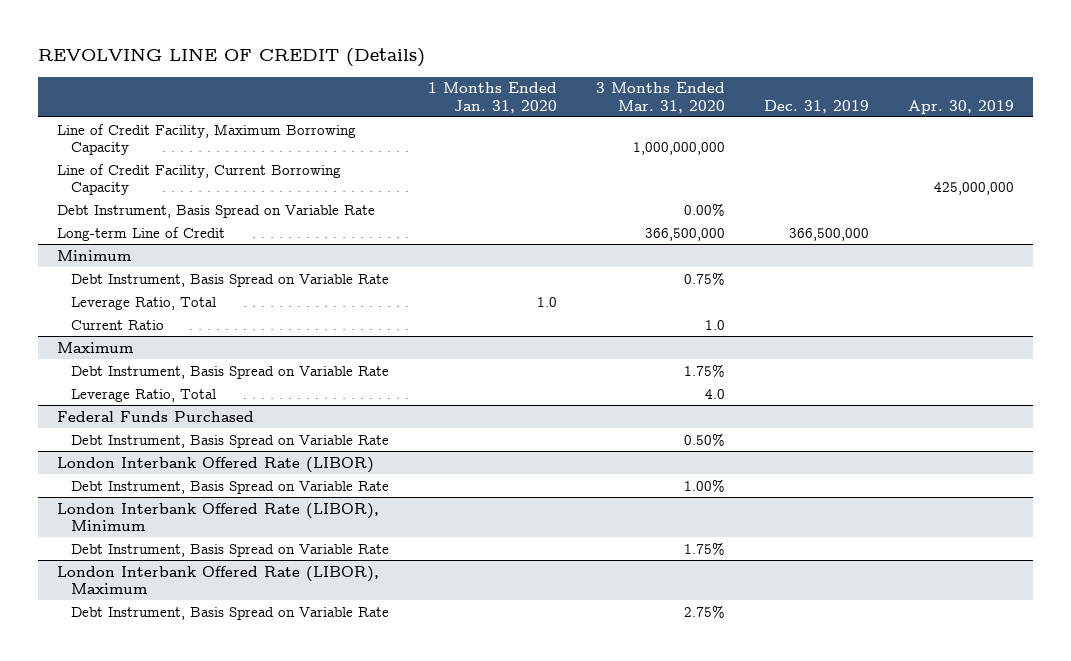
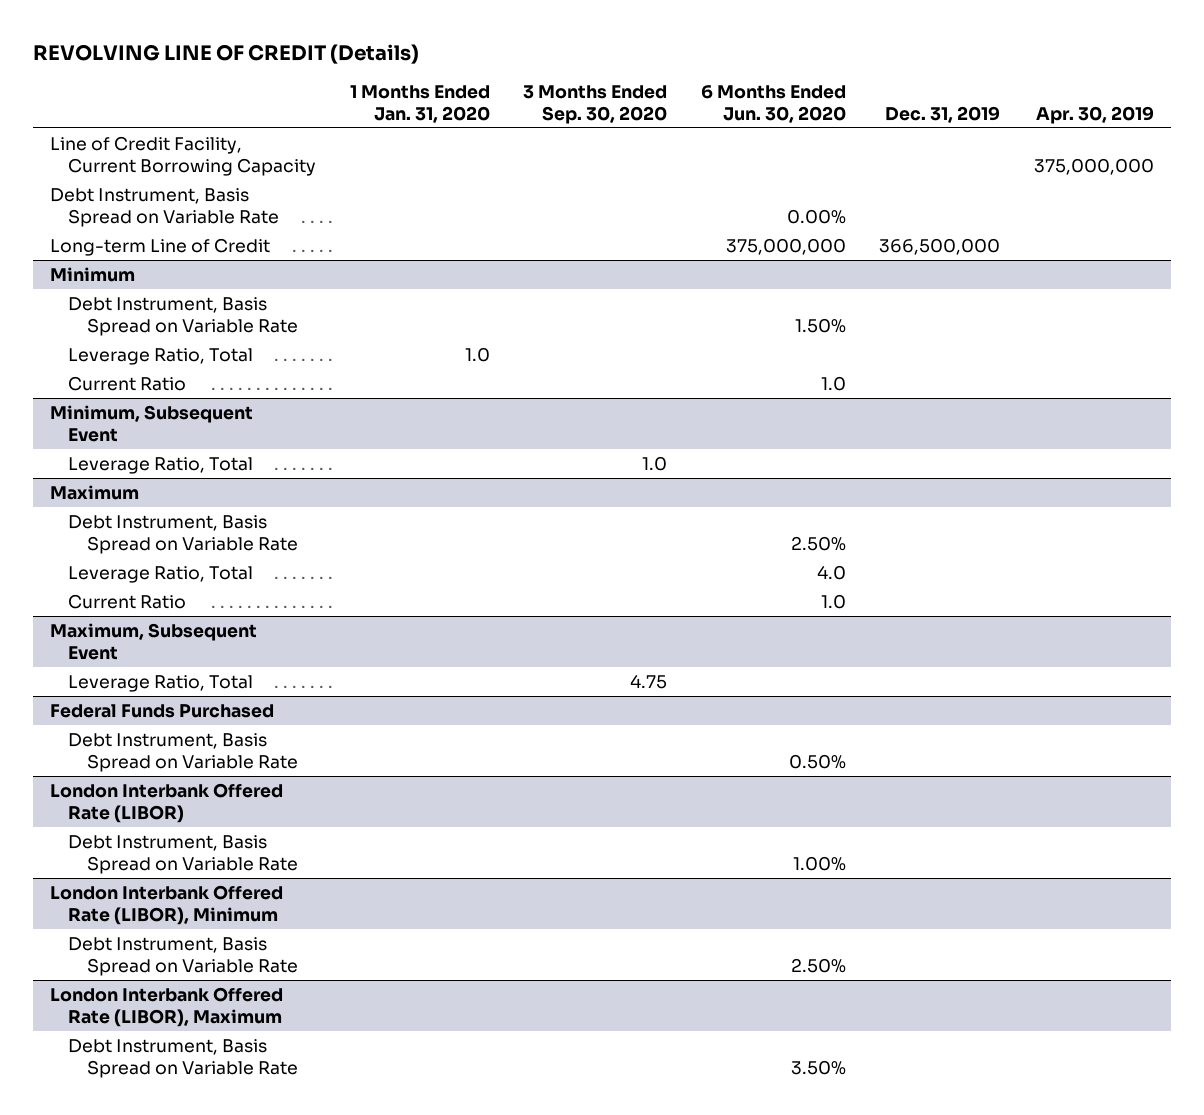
[596,82,726,113] 3 Months Ended Mar. 31, 2020 -> none
none -> [523,85,668,124] 3 Months Ended Sep. 30, 2020
none -> [700,85,846,123] 6 Months Ended Jun. 30, 2020
[57,123,357,156] Line of Credit Facility, Maximum Borrowing Capacity -> none
[933,182,1014,196] 425,000,000 -> [1033,157,1154,175] 375,000,000
none -> [49,404,253,442] Minimum, Subsequent Event
none -> [68,456,254,474] Leverage Ratio, Total
none -> [68,593,187,609] Current Ratio
none -> [49,622,257,660] Maximum, Subsequent Event
none -> [68,674,254,692] Leverage Ratio, Total

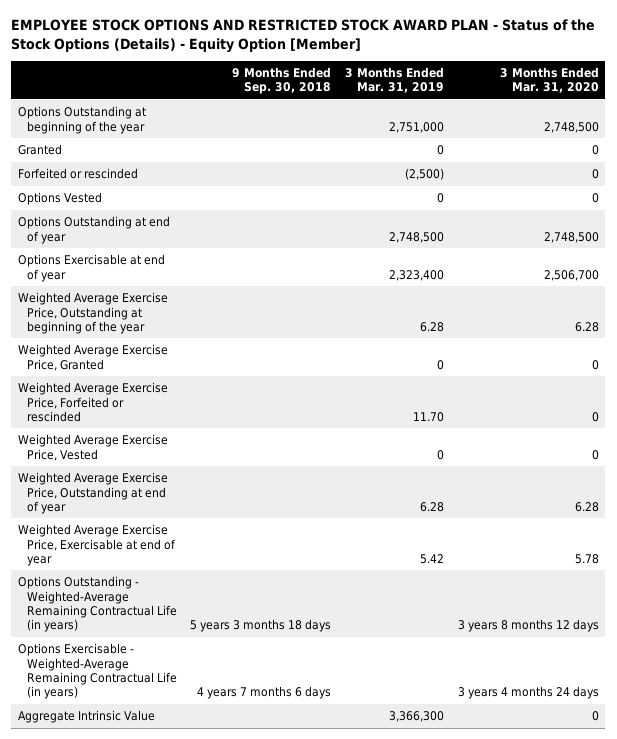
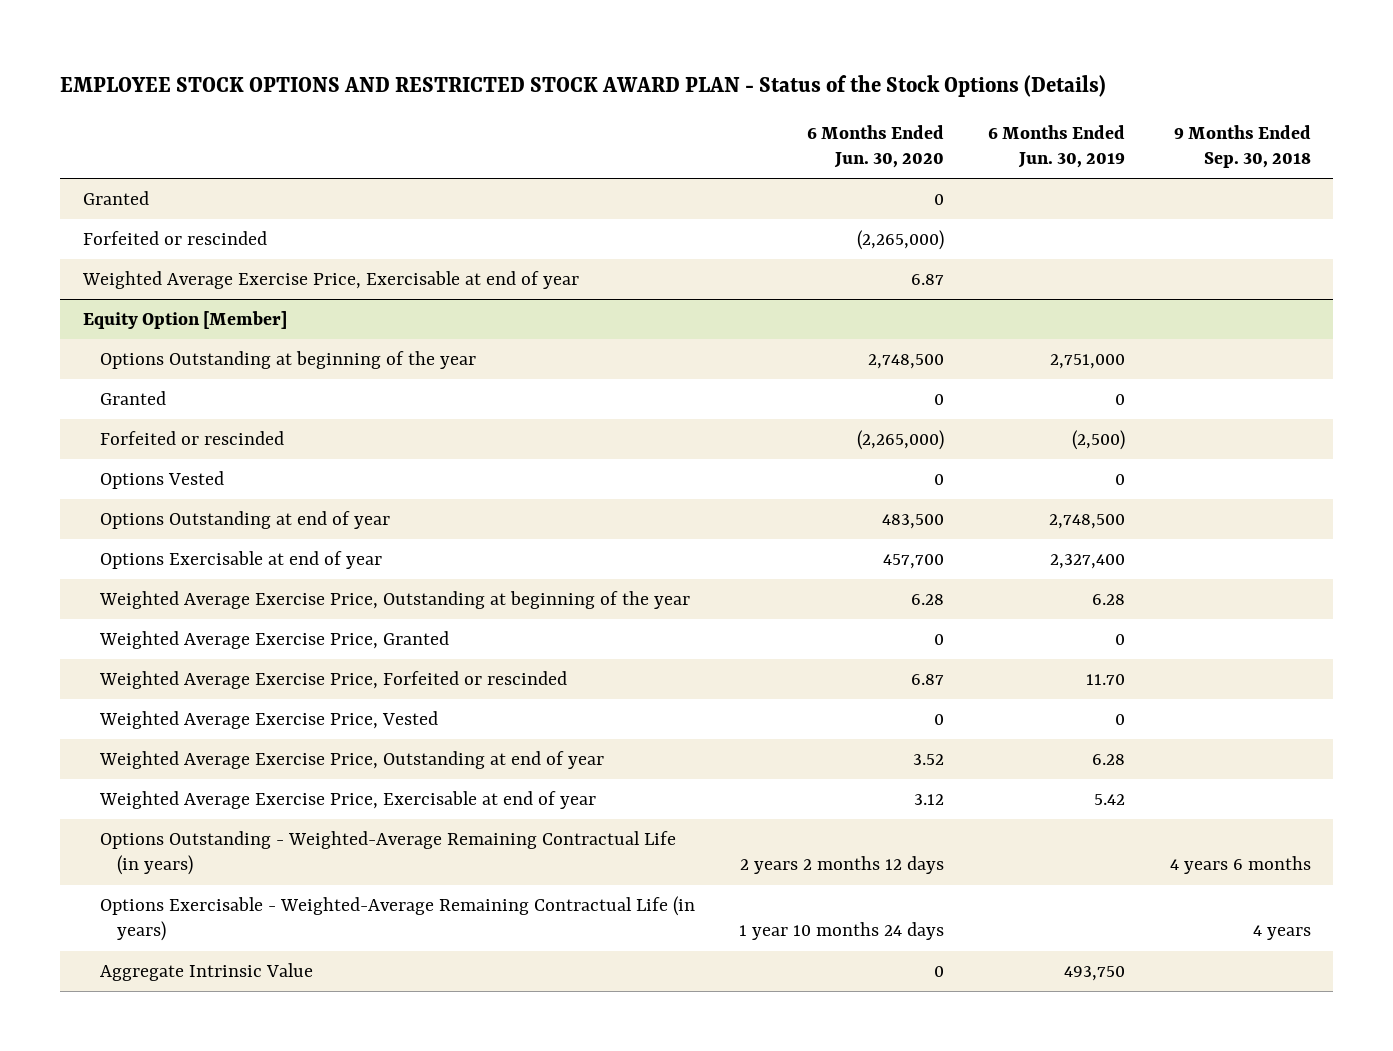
[11,18,596,53] EMPLOYEE STOCK OPTIONS AND RESTRICTED STOCK AWARD PLAN - Status of the Stock Options (Details) - Equity Option [Member] -> [60,75,1107,98] EMPLOYEE STOCK OPTIONS AND RESTRICTED STOCK AWARD PLAN - Status of the Stock Options (Details)
[344,66,444,94] 3 Months Ended Mar. 31, 2019 -> none
[499,66,599,94] 3 Months Ended Mar. 31, 2020 -> none
none -> [807,124,945,169] 6 Months Ended Jun. 30, 2020
none -> [988,124,1126,169] 6 Months Ended Jun. 30, 2019
[18,106,147,134] Options Outstanding at beginning of the year -> none
[18,192,103,206] Options Vested -> none
[18,216,171,244] Options Outstanding at end of year -> none
[18,254,166,282] Options Exercisable at end of year -> none
[18,292,169,334] Weighted Average Exercise Price, Outstanding at beginning of the year -> none
[18,344,169,371] Weighted Average Exercise Price, Granted -> none
[18,382,169,422] Weighted Average Exercise Price, Forfeited or rescinded -> none
[18,434,169,461] Weighted Average Exercise Price, Vested -> none
[18,472,169,514] Weighted Average Exercise Price, Outstanding at end of year -> none
[18,576,177,633] Options Outstanding - Weighted-Average Remaining Contractual Life (in years) -> none
[18,643,177,700] Options Exercisable - Weighted-Average Remaining Contractual Life (in years) -> none
[18,710,156,724] Aggregate Intrinsic Value -> none
none -> [82,311,287,330] Equity Option [Member]
none -> [99,351,476,370] Options Outstanding at beginning of the year
none -> [99,391,166,406] Granted
none -> [99,431,284,446] Forfeited or rescinded
none -> [99,471,224,490] Options Vested
none -> [99,511,390,530] Options Outstanding at end of year
none -> [99,551,382,570] Options Exercisable at end of year
none -> [98,591,690,610] Weighted Average Exercise Price, Outstanding at beginning of the year
none -> [98,631,449,650] Weighted Average Exercise Price, Granted
none -> [98,671,567,690] Weighted Average Exercise Price, Forfeited or rescinded
none -> [98,711,438,730] Weighted Average Exercise Price, Vested
none -> [98,751,604,770] Weighted Average Exercise Price, Outstanding at end of year
none -> [98,791,596,810] Weighted Average Exercise Price, Exercisable at end of year
none -> [99,831,676,876] Options Outstanding - Weighted-Average Remaining Contractual Life (in years)
none -> [99,896,695,942] Options Exercisable - Weighted-Average Remaining Contractual Life (in years)
none -> [99,963,313,982] Aggregate Intrinsic Value

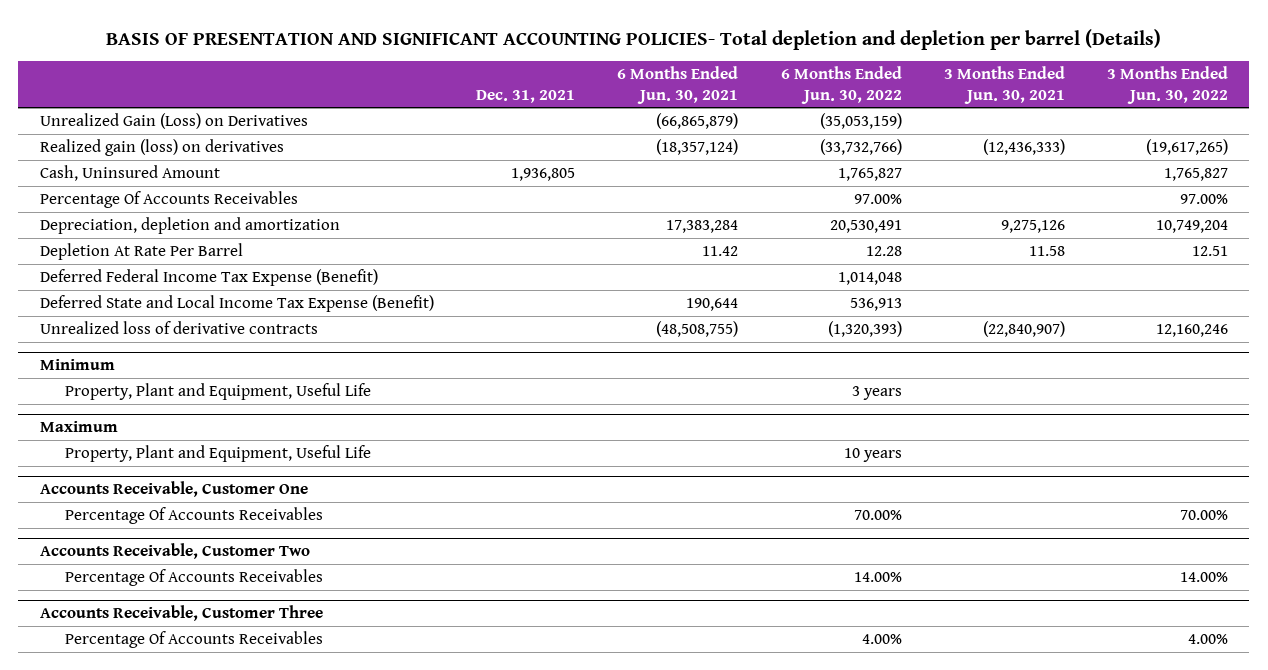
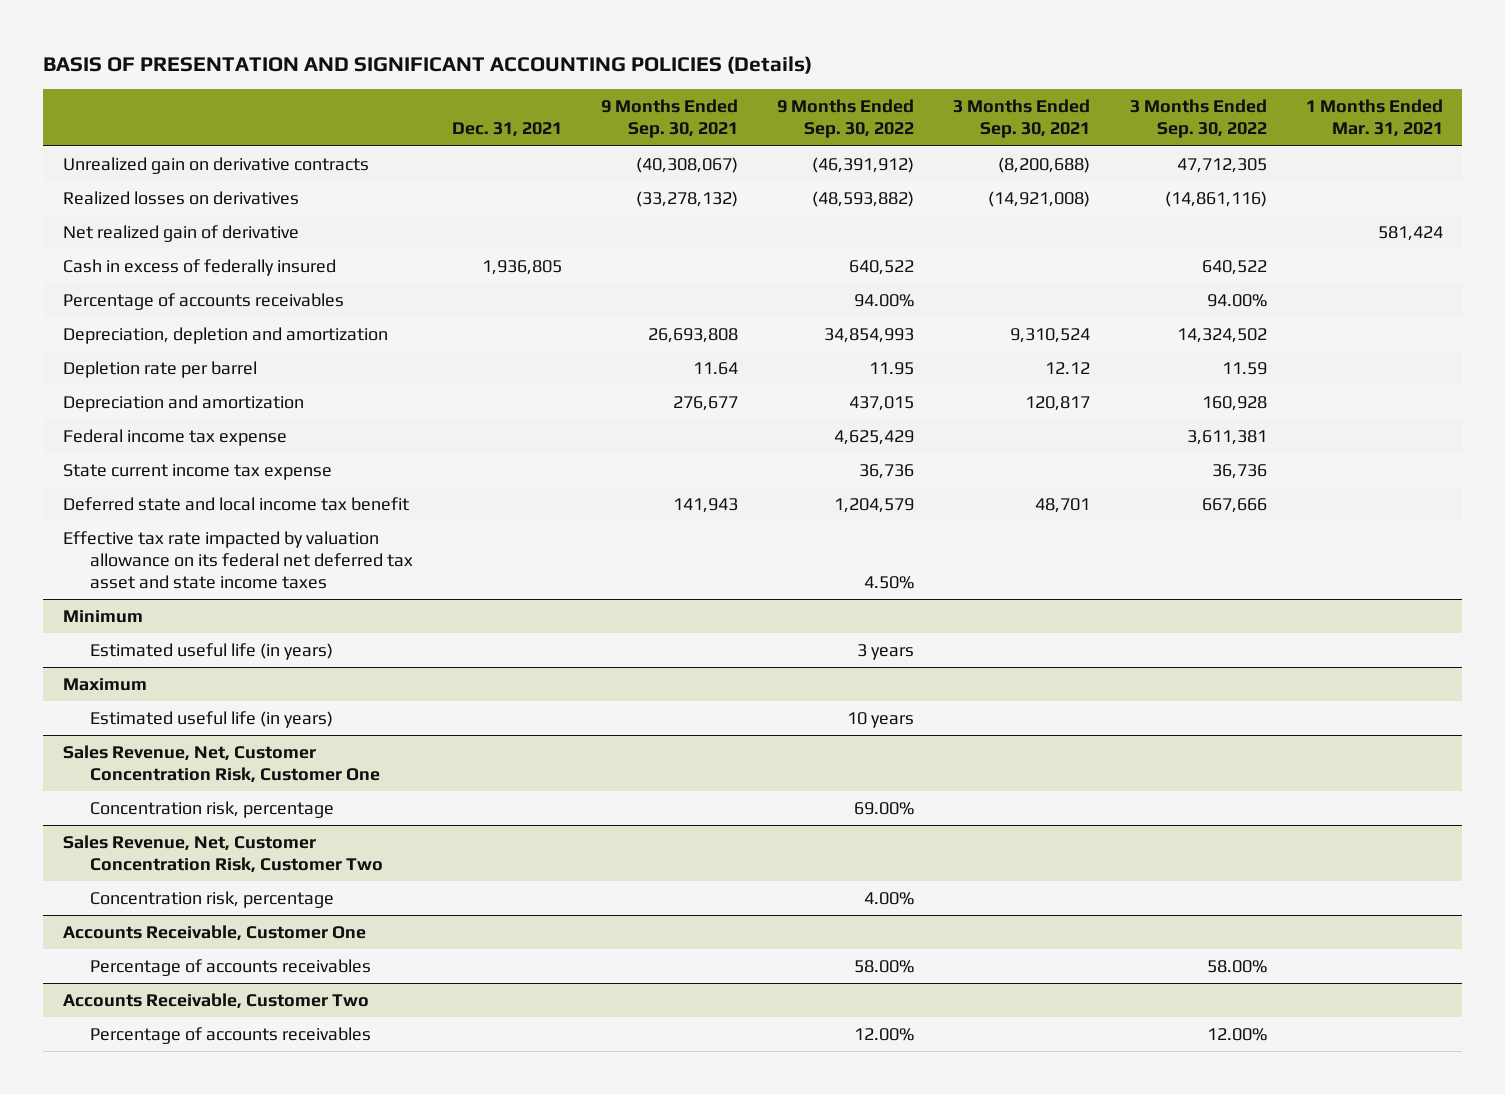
[105,28,1161,50] BASIS OF PRESENTATION AND SIGNIFICANT ACCOUNTING POLICIES- Total depletion and depletion per barrel (Details) -> [43,56,813,75] BASIS OF PRESENTATION AND SIGNIFICANT ACCOUNTING POLICIES (Details)
[617,66,739,104] 6 Months Ended Jun. 30, 2021 -> none
[780,66,902,104] 6 Months Ended Jun. 30, 2022 -> none
[943,66,1065,104] 3 Months Ended Jun. 30, 2021 -> none
[1107,66,1229,104] 3 Months Ended Jun. 30, 2022 -> none
none -> [600,99,738,139] 9 Months Ended Sep. 30, 2021
none -> [777,99,915,139] 9 Months Ended Sep. 30, 2022
none -> [953,99,1091,139] 3 Months Ended Sep. 30, 2021
none -> [1129,99,1267,139] 3 Months Ended Sep. 30, 2022
none -> [1305,99,1443,138] 1 Months Ended Mar. 31, 2021
[39,113,308,130] Unrealized Gain (Loss) on Derivatives -> none
none -> [62,157,369,175] Unrealized gain on derivative contracts
[39,139,284,157] Realized gain (loss) on derivatives -> [62,191,299,206] Realized losses on derivatives
none -> [62,225,299,243] Net realized gain of derivative
[39,165,220,182] Cash, Uninsured Amount -> [62,259,336,277] Cash in excess of federally insured
[39,191,298,209] Percentage Of Accounts Receivables -> [62,293,344,311] Percentage of accounts receivables
[39,321,318,335] Unrealized loss of derivative contracts -> none
[39,243,243,261] Depletion At Rate Per Barrel -> [62,361,257,379] Depletion rate per barrel
none -> [62,395,304,413] Depreciation and amortization
[39,269,378,287] Deferred Federal Income Tax Expense (Benefit) -> [62,429,287,447] Federal income tax expense
none -> [62,464,332,481] State current income tax expense
[39,295,434,313] Deferred State and Local Income Tax Expense (Benefit) -> [62,497,409,512] Deferred state and local income tax benefit
none -> [62,531,413,590] Effective tax rate impacted by valuation allowance on its federal net deferred tax asset and state income taxes
[65,383,372,401] Property, Plant and Equipment, Useful Life -> [89,643,333,661] Estimated useful life (in years)
[65,445,372,463] Property, Plant and Equipment, Useful Life -> [89,711,333,729] Estimated useful life (in years)
none -> [62,745,380,784] Sales Revenue, Net, Customer Concentration Risk, Customer One
none -> [89,801,334,819] Concentration risk, percentage
none -> [62,835,383,874] Sales Revenue, Net, Customer Concentration Risk, Customer Two
none -> [89,891,334,909] Concentration risk, percentage
[65,507,324,525] Percentage Of Accounts Receivables -> [89,959,371,977] Percentage of accounts receivables
[39,605,323,622] Accounts Receivable, Customer Three -> none
[65,631,324,649] Percentage Of Accounts Receivables -> none
[65,569,324,587] Percentage Of Accounts Receivables -> [89,1027,371,1045] Percentage of accounts receivables

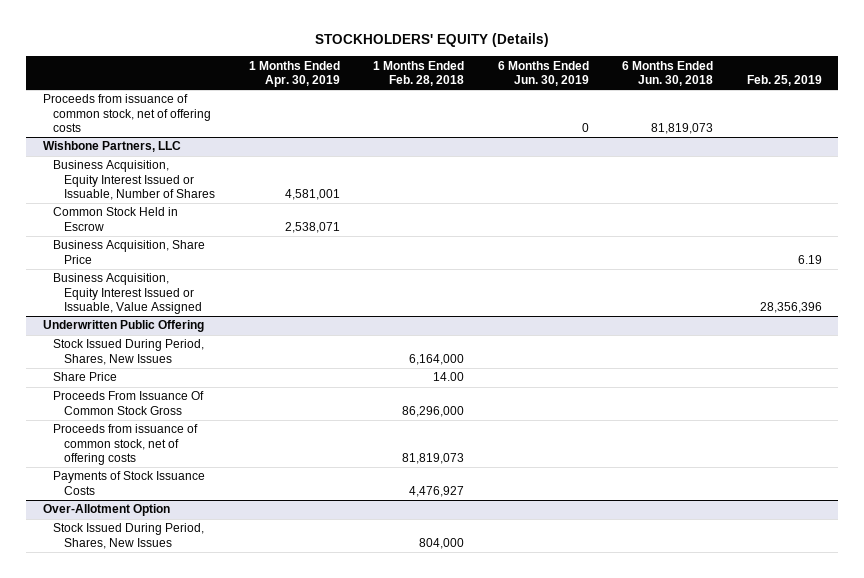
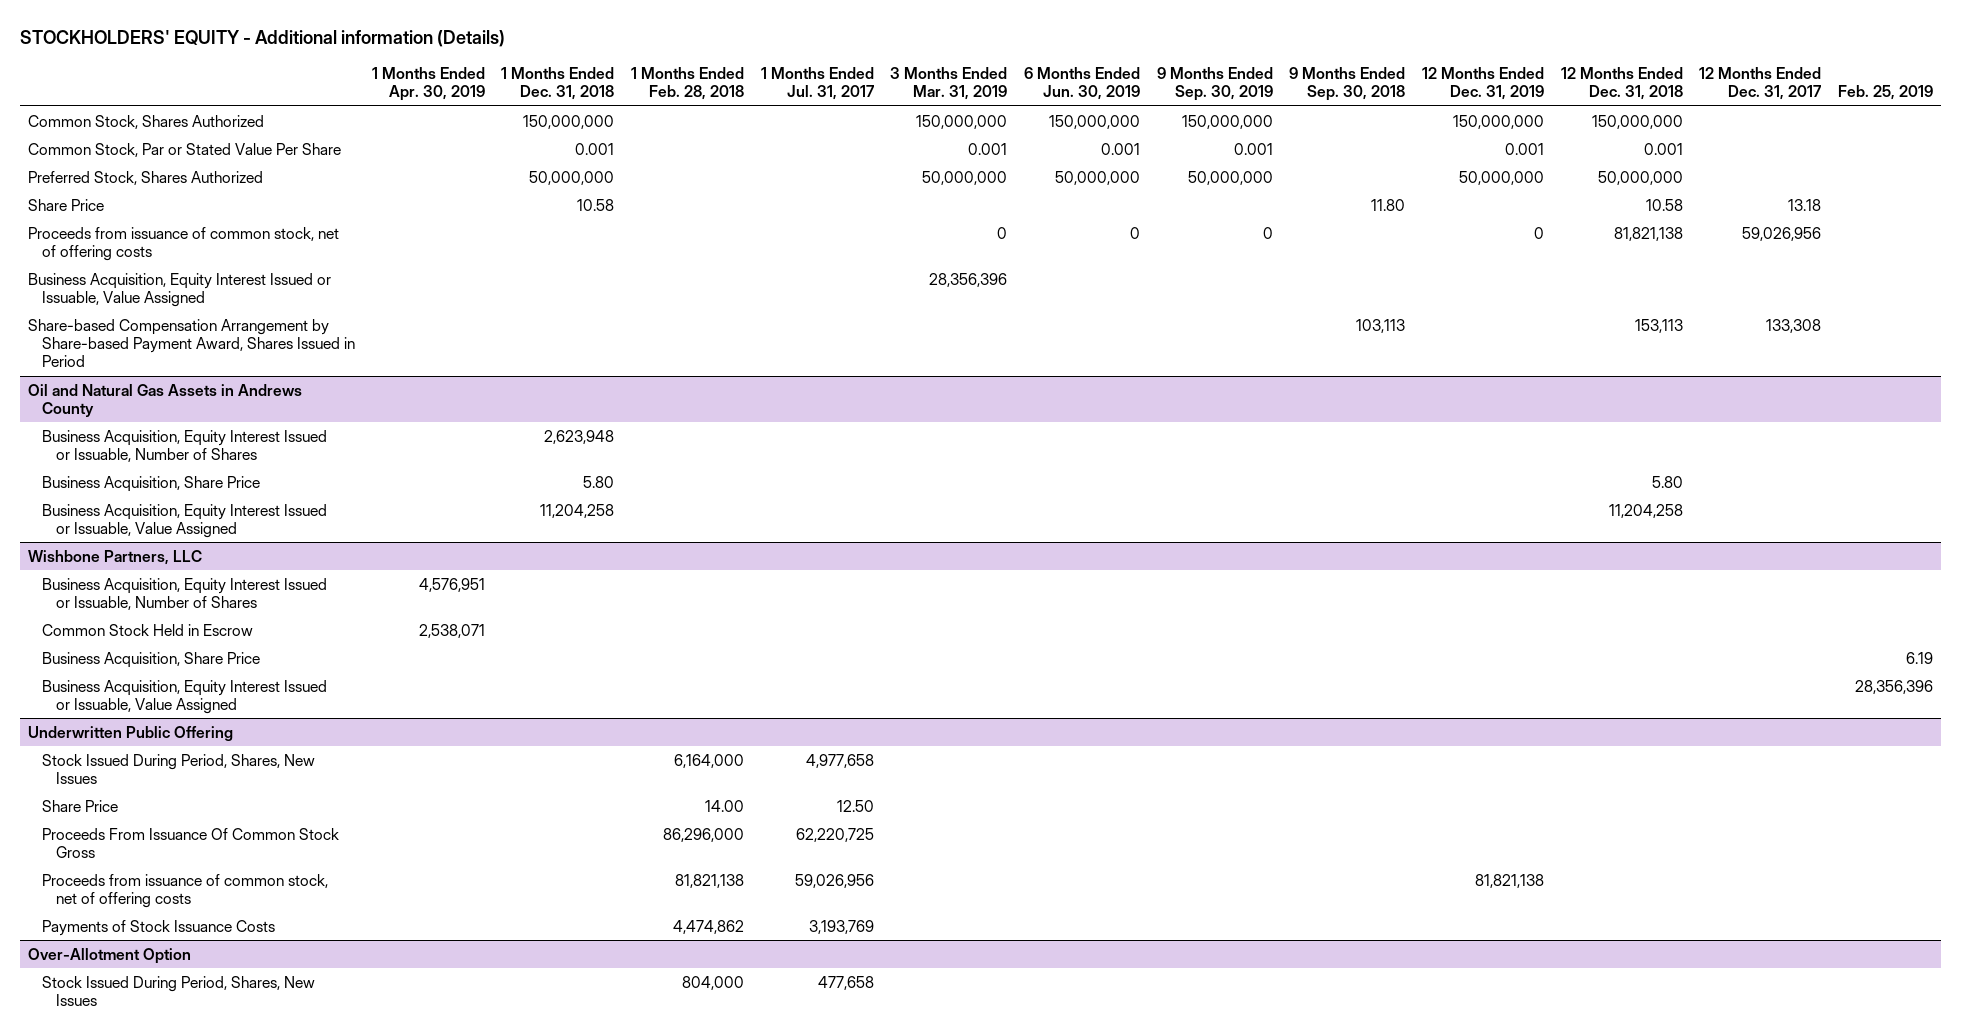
[315,33,550,48] STOCKHOLDERS' EQUITY (Details) -> [19,29,505,47] STOCKHOLDERS' EQUITY - Additional information (Details)
[622,60,714,86] 6 Months Ended Jun. 30, 2018 -> none
none -> [501,66,615,101] 1 Months Ended Dec. 31, 2018
none -> [760,66,874,101] 1 Months Ended Jul. 31, 2017
none -> [890,66,1008,101] 3 Months Ended Mar. 31, 2019
none -> [1156,66,1273,102] 9 Months Ended Sep. 30, 2019
none -> [1289,66,1406,102] 9 Months Ended Sep. 30, 2018
none -> [1421,66,1544,101] 12 Months Ended Dec. 31, 2019
none -> [1560,66,1683,101] 12 Months Ended Dec. 31, 2018
none -> [1699,66,1822,101] 12 Months Ended Dec. 31, 2017
none -> [27,114,264,129] Common Stock, Shares Authorized
none -> [27,142,341,157] Common Stock, Par or Stated Value Per Share
none -> [27,170,263,185] Preferred Stock, Shares Authorized
none -> [27,198,104,211] Share Price
none -> [27,272,331,308] Business Acquisition, Equity Interest Issued or Issuable, Value Assigned
none -> [27,318,355,368] Share-based Compensation Arrangement by Share-based Payment Award, Shares Issued in Period
none -> [27,383,302,418] Oil and Natural Gas Assets in Andrews County
none -> [41,429,327,463] Business Acquisition, Equity Interest Issued or Issuable, Number of Shares
none -> [41,475,260,492] Business Acquisition, Share Price
none -> [41,503,327,539] Business Acquisition, Equity Interest Issued or Issuable, Value Assigned
[284,188,340,200] 4,581,001 -> [418,577,485,592] 4,576,951
[402,452,465,464] 81,819,073 -> [674,873,744,888] 81,821,138
[409,485,465,497] 4,476,927 -> [672,919,744,934] 4,474,862

